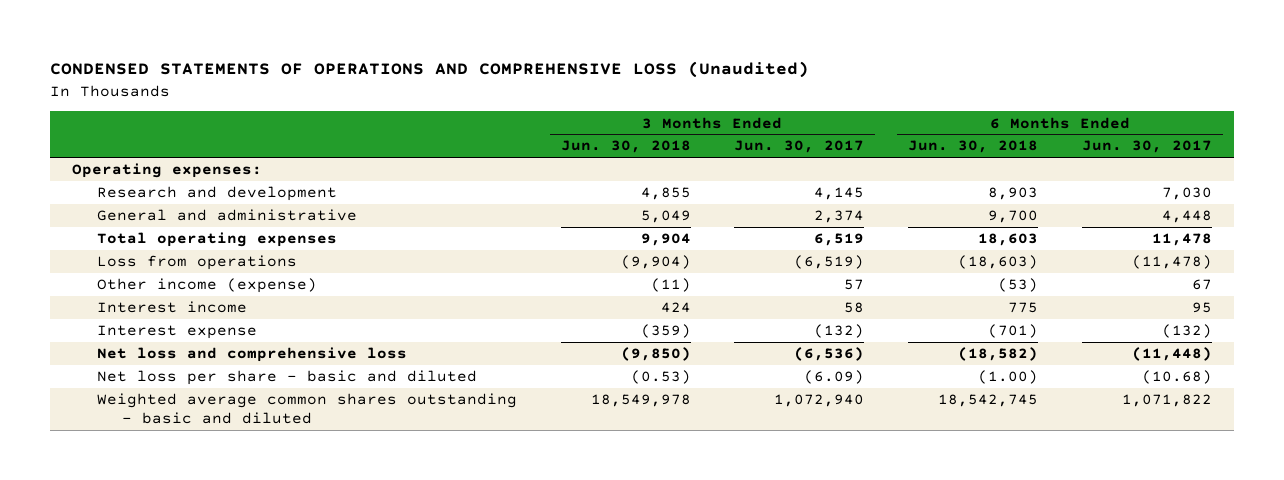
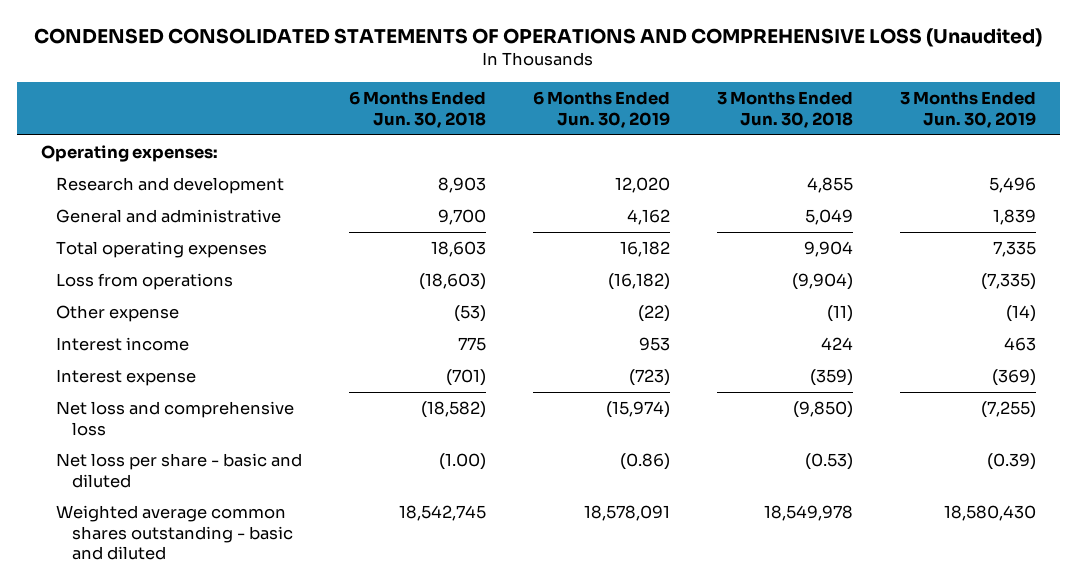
[49,61,809,79] CONDENSED STATEMENTS OF OPERATIONS AND COMPREHENSIVE LOSS (Unaudited) -> [34,27,1043,47] CONDENSED CONSOLIDATED STATEMENTS OF OPERATIONS AND COMPREHENSIVE LOSS (Unaudited)
[734,140,865,154] Jun. 30, 2017 -> none
[1081,140,1212,154] Jun. 30, 2017 -> none
none -> [533,91,671,128] 6 Months Ended Jun. 30, 2019
none -> [900,91,1037,128] 3 Months Ended Jun. 30, 2019
[96,278,317,294] Other income (expense) -> [56,305,180,323] Other expense

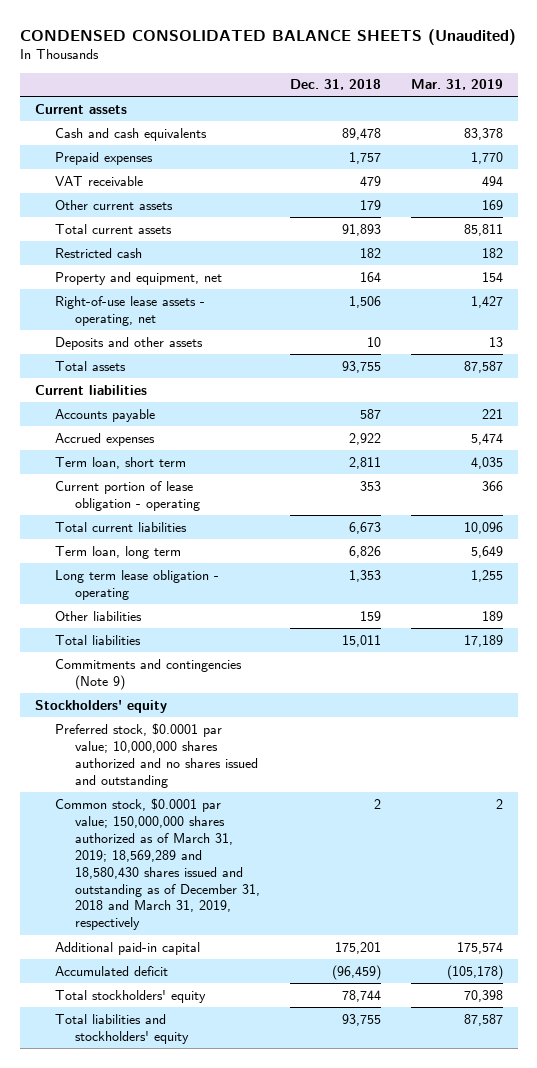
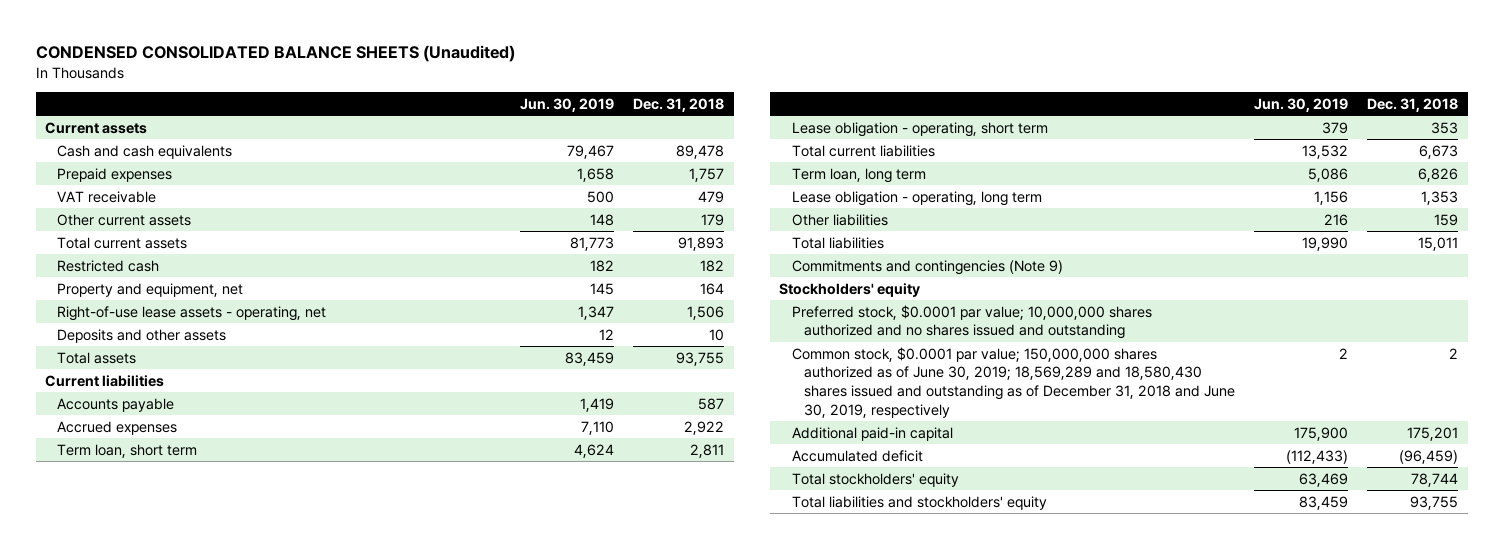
[410,79,503,91] Mar. 31, 2019 -> none
none -> [519,97,614,112] Jun. 30, 2019
[54,480,200,511] Current portion of lease obligation - operating -> [791,121,1048,137] Lease obligation - operating, short term
[54,569,219,600] Long term lease obligation - operating -> [791,190,1042,206] Lease obligation - operating, long term
[54,797,260,931] Common stock, $0.0001 par value; 150,000,000 shares authorized as of March 31, 2019; 18,569,289 and 18,580,430 shares issued and outstanding as of December 31, 2018 and March 31, 2019, respectively -> [791,346,1236,418] Common stock, $0.0001 par value; 150,000,000 shares authorized as of June 30, 2019; 18,569,289 and 18,580,430 shares issued and outstanding as of December 31, 2018 and June 30, 2019, respectively

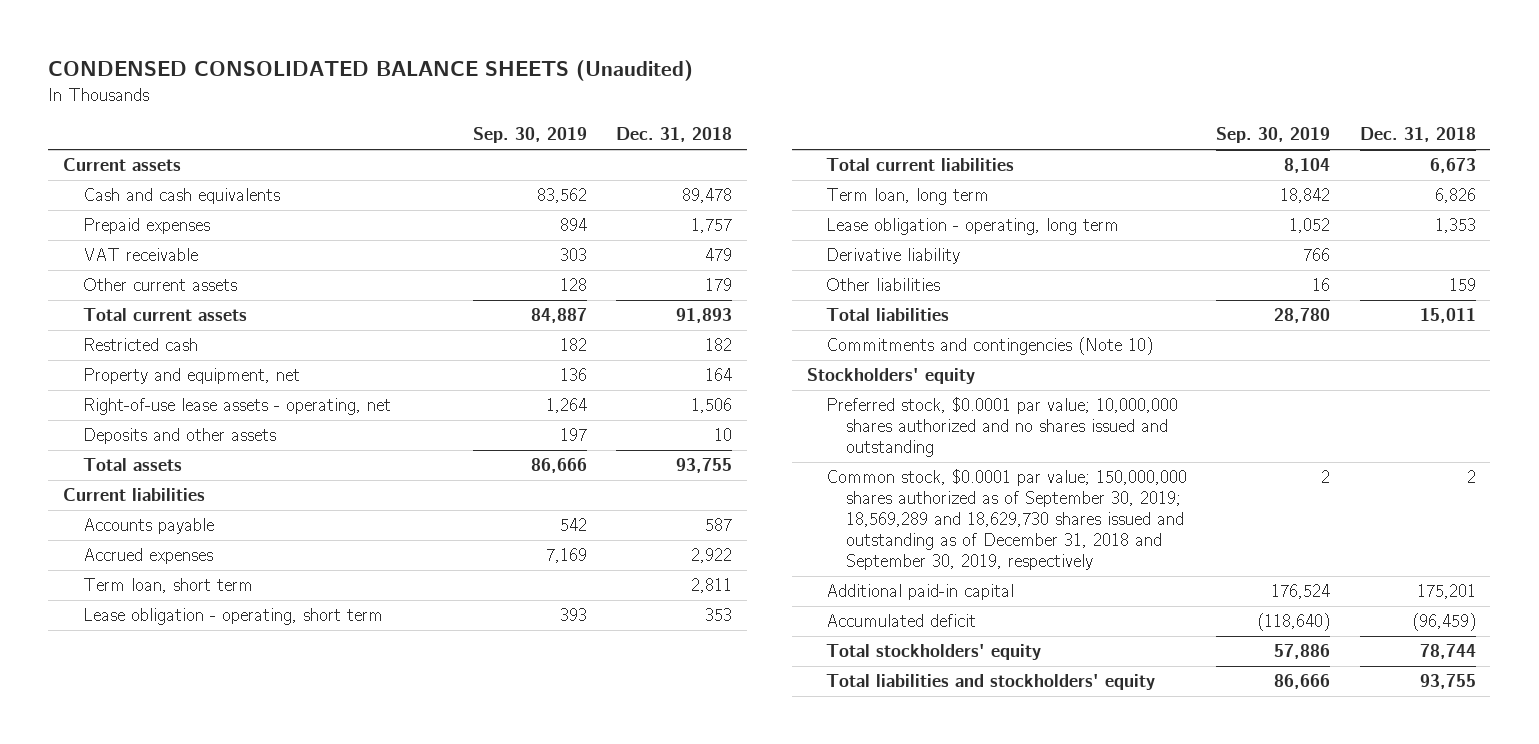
[519,97,614,112] Jun. 30, 2019 -> none
none -> [472,127,587,144] Sep. 30, 2019
none -> [826,248,961,265] Derivative liability
[791,259,1063,275] Commitments and contingencies (Note 9) -> [826,337,1154,356] Commitments and contingencies (Note 10)
[791,346,1236,418] Common stock, $0.0001 par value; 150,000,000 shares authorized as of June 30, 2019; 18,569,289 and 18,580,430 shares issued and outstanding as of December 31, 2018 and June 30, 2019, respectively -> [826,469,1188,571] Common stock, $0.0001 par value; 150,000,000 shares authorized as of September 30, 2019; 18,569,289 and 18,629,730 shares issued and outstanding as of December 31, 2018 and September 30, 2019, respectively

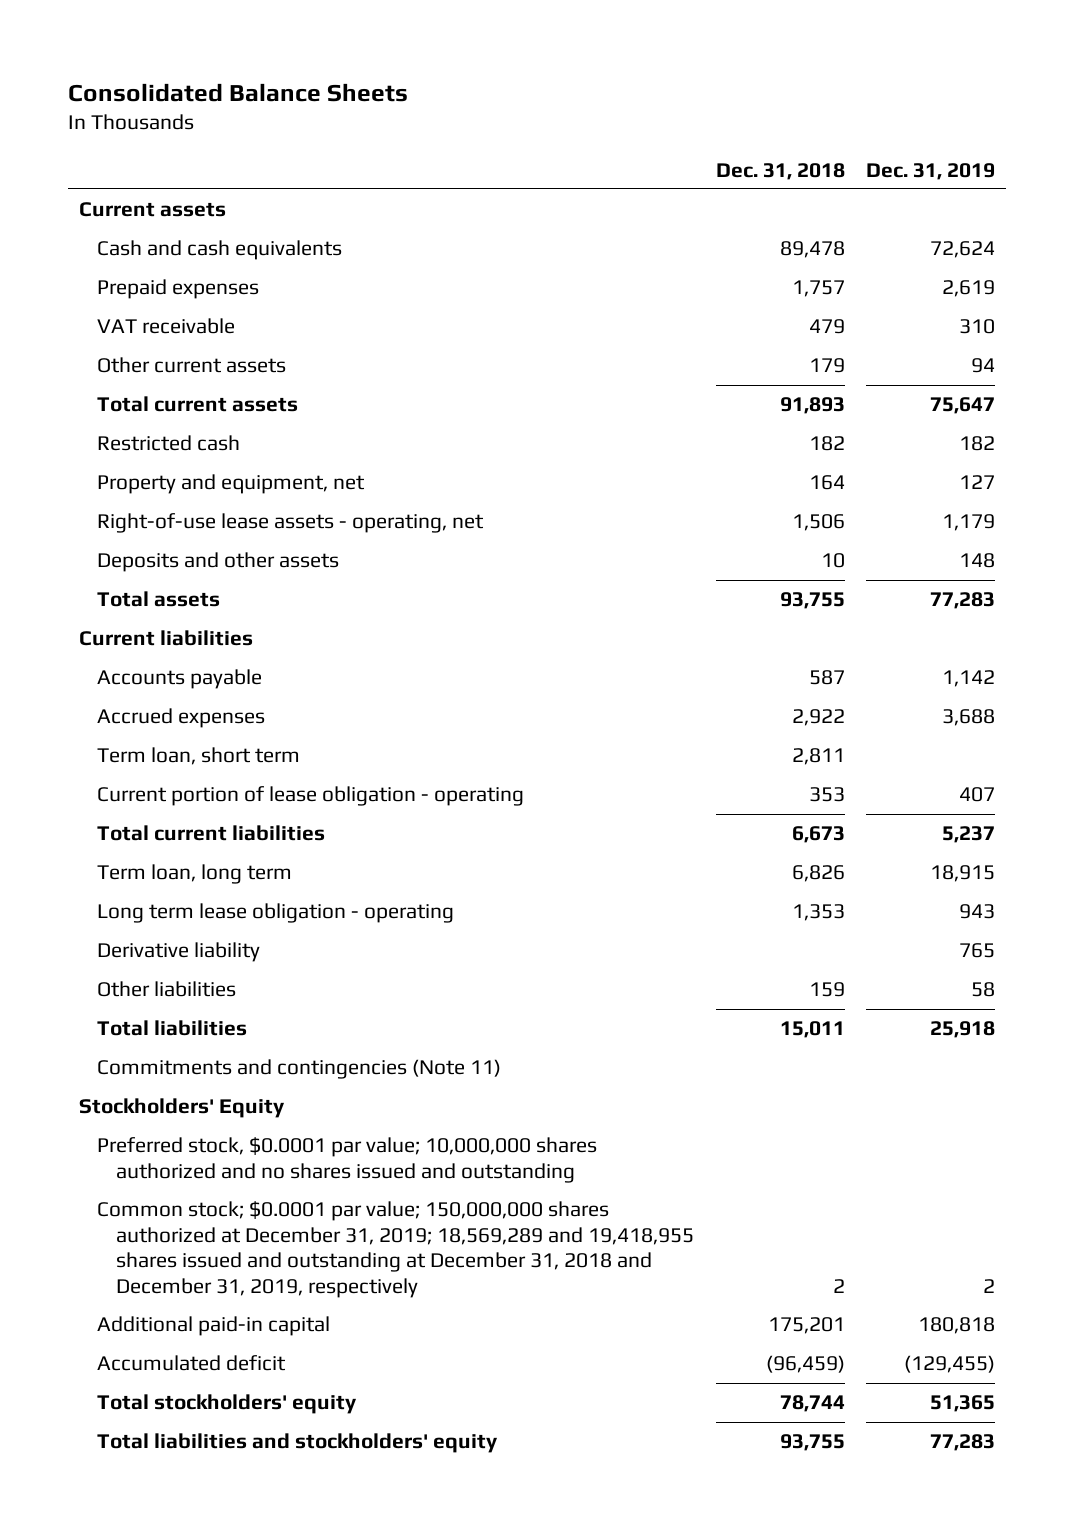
[48,60,694,82] CONDENSED CONSOLIDATED BALANCE SHEETS (Unaudited) -> [67,82,408,102] Consolidated Balance Sheets
[472,127,587,144] Sep. 30, 2019 -> none
none -> [866,162,996,180] Dec. 31, 2019
[82,608,383,626] Lease obligation - operating, short term -> [97,786,525,807] Current portion of lease obligation - operating
[826,218,1120,236] Lease obligation - operating, long term -> [97,903,455,924] Long term lease obligation - operating
[826,337,1154,356] Commitments and contingencies (Note 10) -> [97,1059,502,1080] Commitments and contingencies (Note 11)
[806,368,975,385] Stockholders' equity -> [78,1098,285,1119] Stockholders' Equity
[826,469,1188,571] Common stock, $0.0001 par value; 150,000,000 shares authorized as of September 30, 2019; 18,569,289 and 18,629,730 shares issued and outstanding as of December 31, 2018 and September 30, 2019, respectively -> [97,1201,694,1298] Common stock; $0.0001 par value; 150,000,000 shares authorized at December 31, 2019; 18,569,289 and 19,418,955 shares issued and outstanding at December 31, 2018 and December 31, 2019, respectively

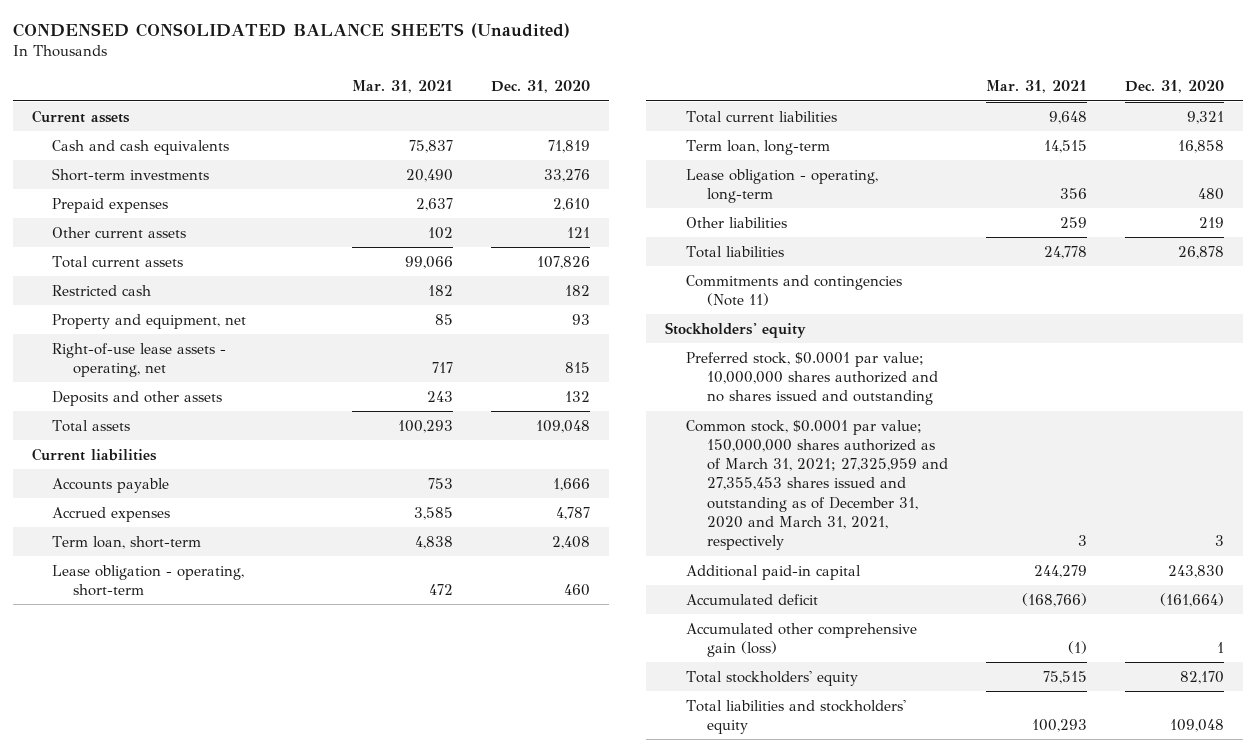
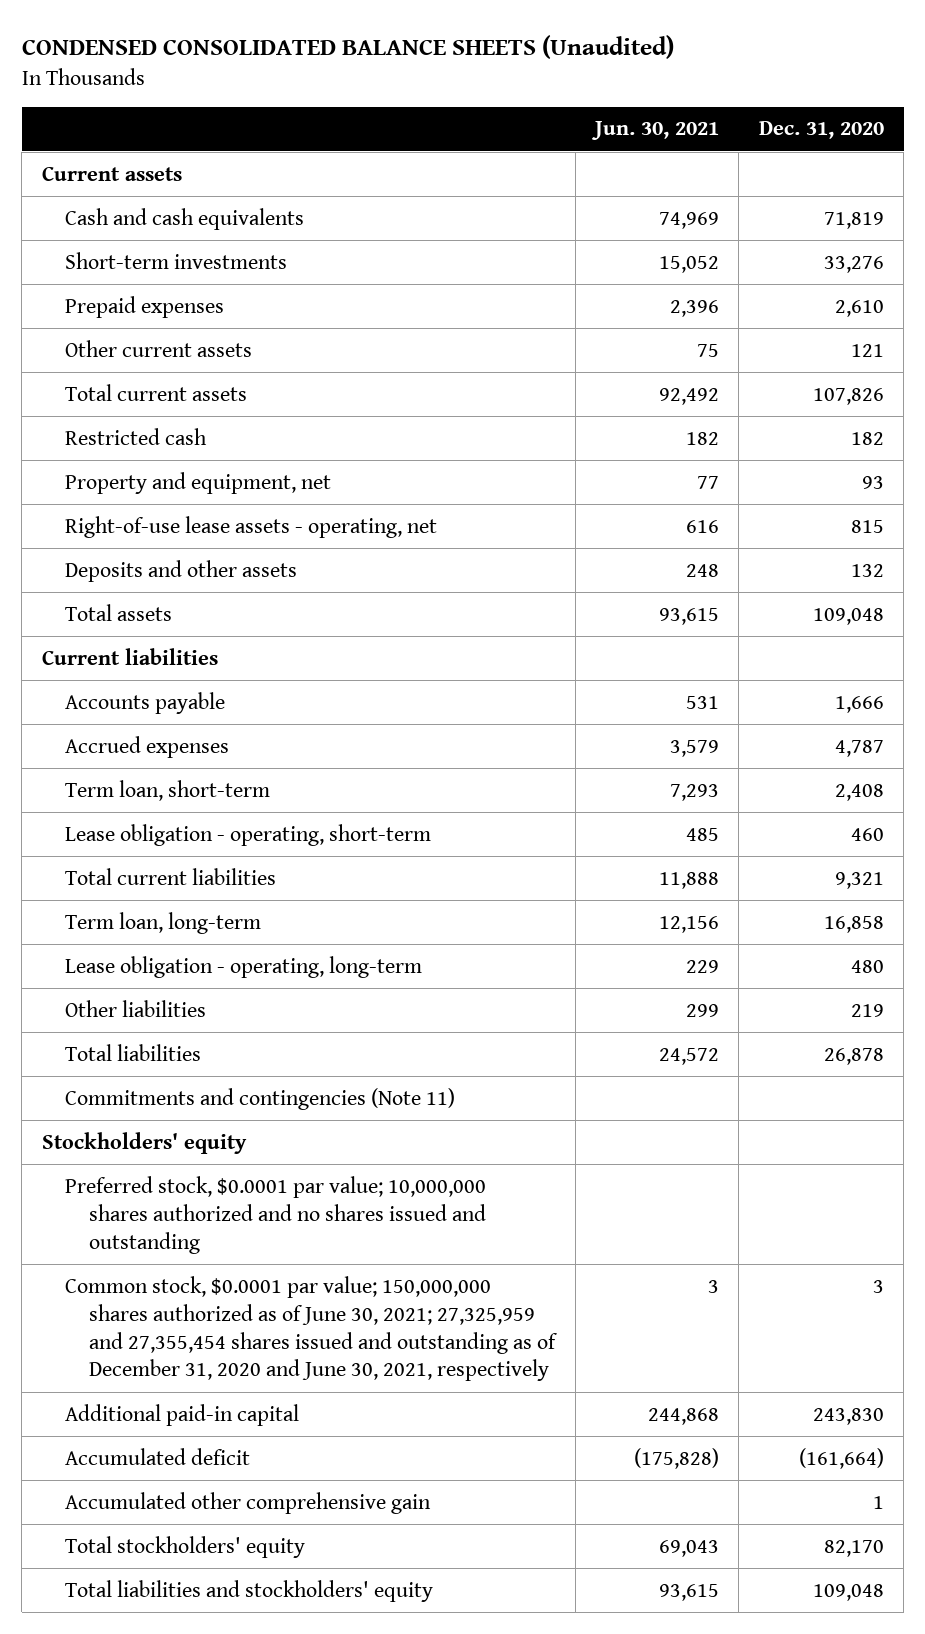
[352,80,454,94] Mar. 31, 2021 -> none
none -> [590,121,719,141] Jun. 30, 2021
[686,419,949,551] Common stock, $0.0001 par value; 150,000,000 shares authorized as of March 31, 2021; 27,325,959 and 27,355,453 shares issued and outstanding as of December 31, 2020 and March 31, 2021, respectively -> [65,1275,559,1382] Common stock, $0.0001 par value; 150,000,000 shares authorized as of June 30, 2021; 27,325,959 and 27,355,454 shares issued and outstanding as of December 31, 2020 and June 30, 2021, respectively
[686,622,918,658] Accumulated other comprehensive gain (loss) -> [65,1491,432,1514] Accumulated other comprehensive gain

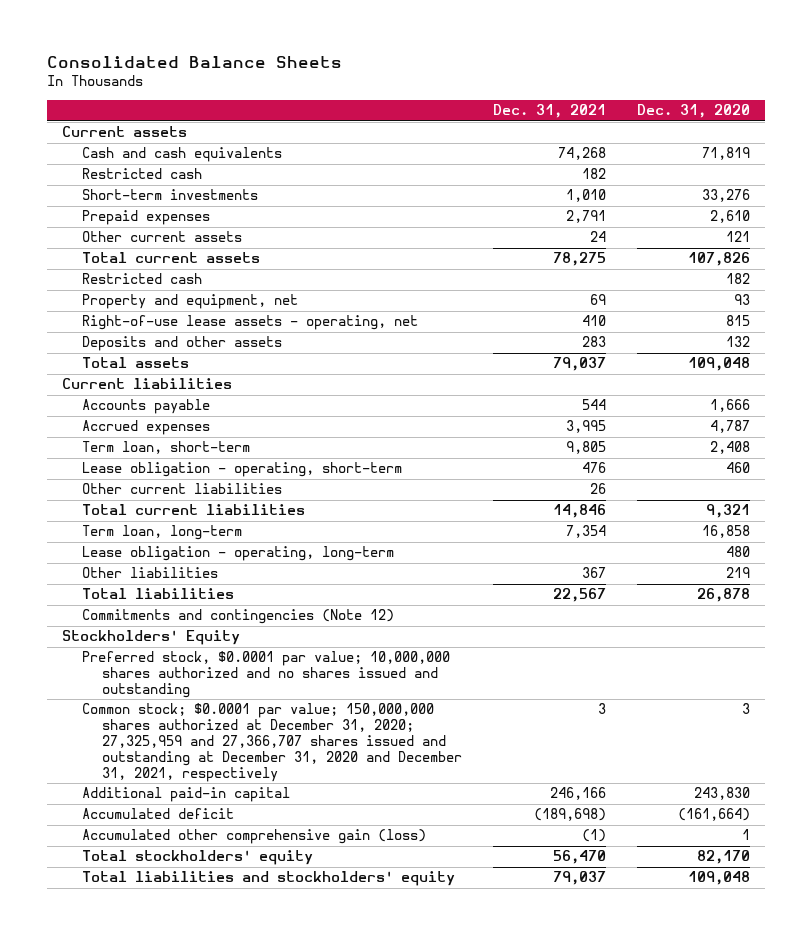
[21,35,674,60] CONDENSED CONSOLIDATED BALANCE SHEETS (Unaudited) -> [47,56,343,69] Consolidated Balance Sheets
[590,121,719,141] Jun. 30, 2021 -> none
none -> [493,104,607,119] Dec. 31, 2021
none -> [82,168,203,180] Restricted cash
none -> [82,483,283,495] Other current liabilities
[65,1087,456,1110] Commitments and contingencies (Note 11) -> [82,609,395,625] Commitments and contingencies (Note 12)
[41,1131,247,1154] Stockholders' equity -> [62,630,241,646] Stockholders' Equity
[65,1275,559,1382] Common stock, $0.0001 par value; 150,000,000 shares authorized as of June 30, 2021; 27,325,959 and 27,355,454 shares issued and outstanding as of December 31, 2020 and June 30, 2021, respectively -> [82,703,463,783] Common stock; $0.0001 par value; 150,000,000 shares authorized at December 31, 2020; 27,325,959 and 27,366,707 shares issued and outstanding at December 31, 2020 and December 31, 2021, respectively
[65,1491,432,1514] Accumulated other comprehensive gain -> [82,829,427,845] Accumulated other comprehensive gain (loss)

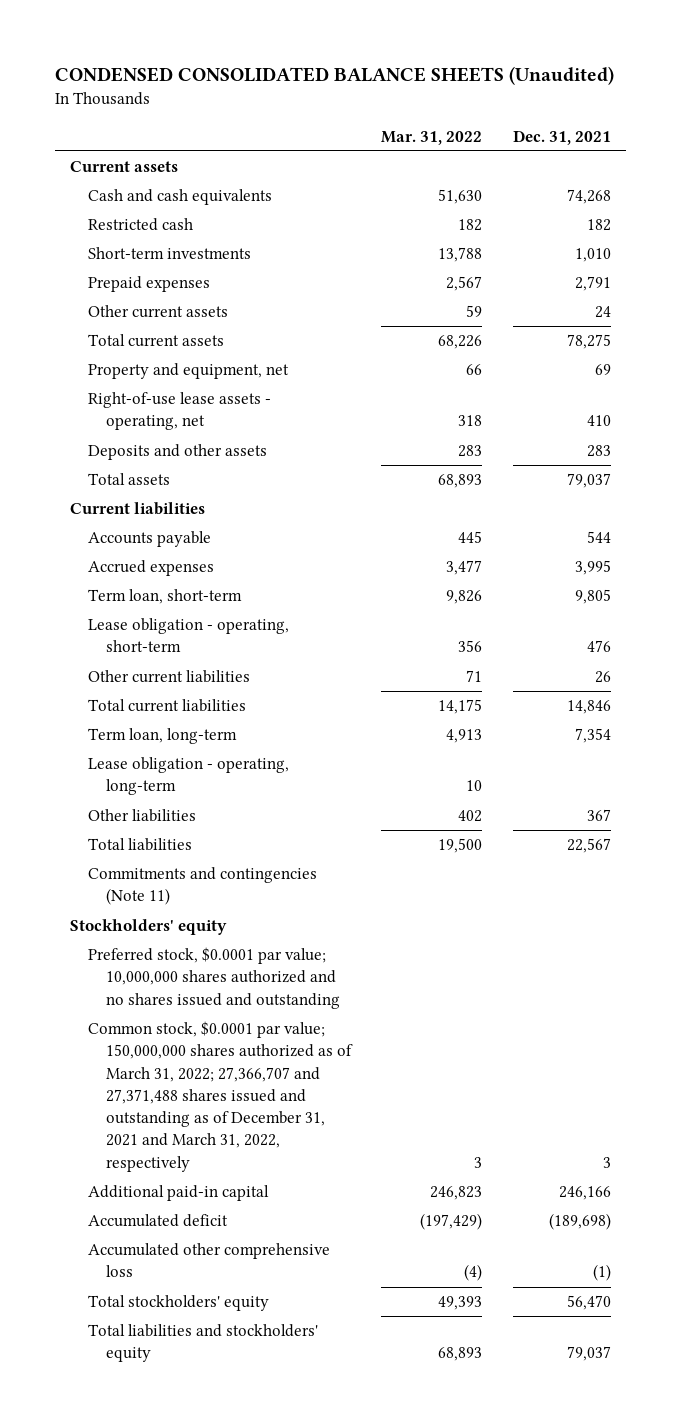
[47,56,343,69] Consolidated Balance Sheets -> [54,66,614,86] CONDENSED CONSOLIDATED BALANCE SHEETS (Unaudited)
[636,104,750,119] Dec. 31, 2020 -> none
none -> [381,130,483,145] Mar. 31, 2022
[82,273,203,285] Restricted cash -> none
[82,609,395,625] Commitments and contingencies (Note 12) -> [87,867,317,906] Commitments and contingencies (Note 11)
[62,630,241,646] Stockholders' Equity -> [70,919,228,936] Stockholders' equity
[82,703,463,783] Common stock; $0.0001 par value; 150,000,000 shares authorized at December 31, 2020; 27,325,959 and 27,366,707 shares issued and outstanding at December 31, 2020 and December 31, 2021, respectively -> [87,1021,353,1172] Common stock, $0.0001 par value; 150,000,000 shares authorized as of March 31, 2022; 27,366,707 and 27,371,488 shares issued and outstanding as of December 31, 2021 and March 31, 2022, respectively
[82,829,427,845] Accumulated other comprehensive gain (loss) -> [87,1243,330,1278] Accumulated other comprehensive loss

